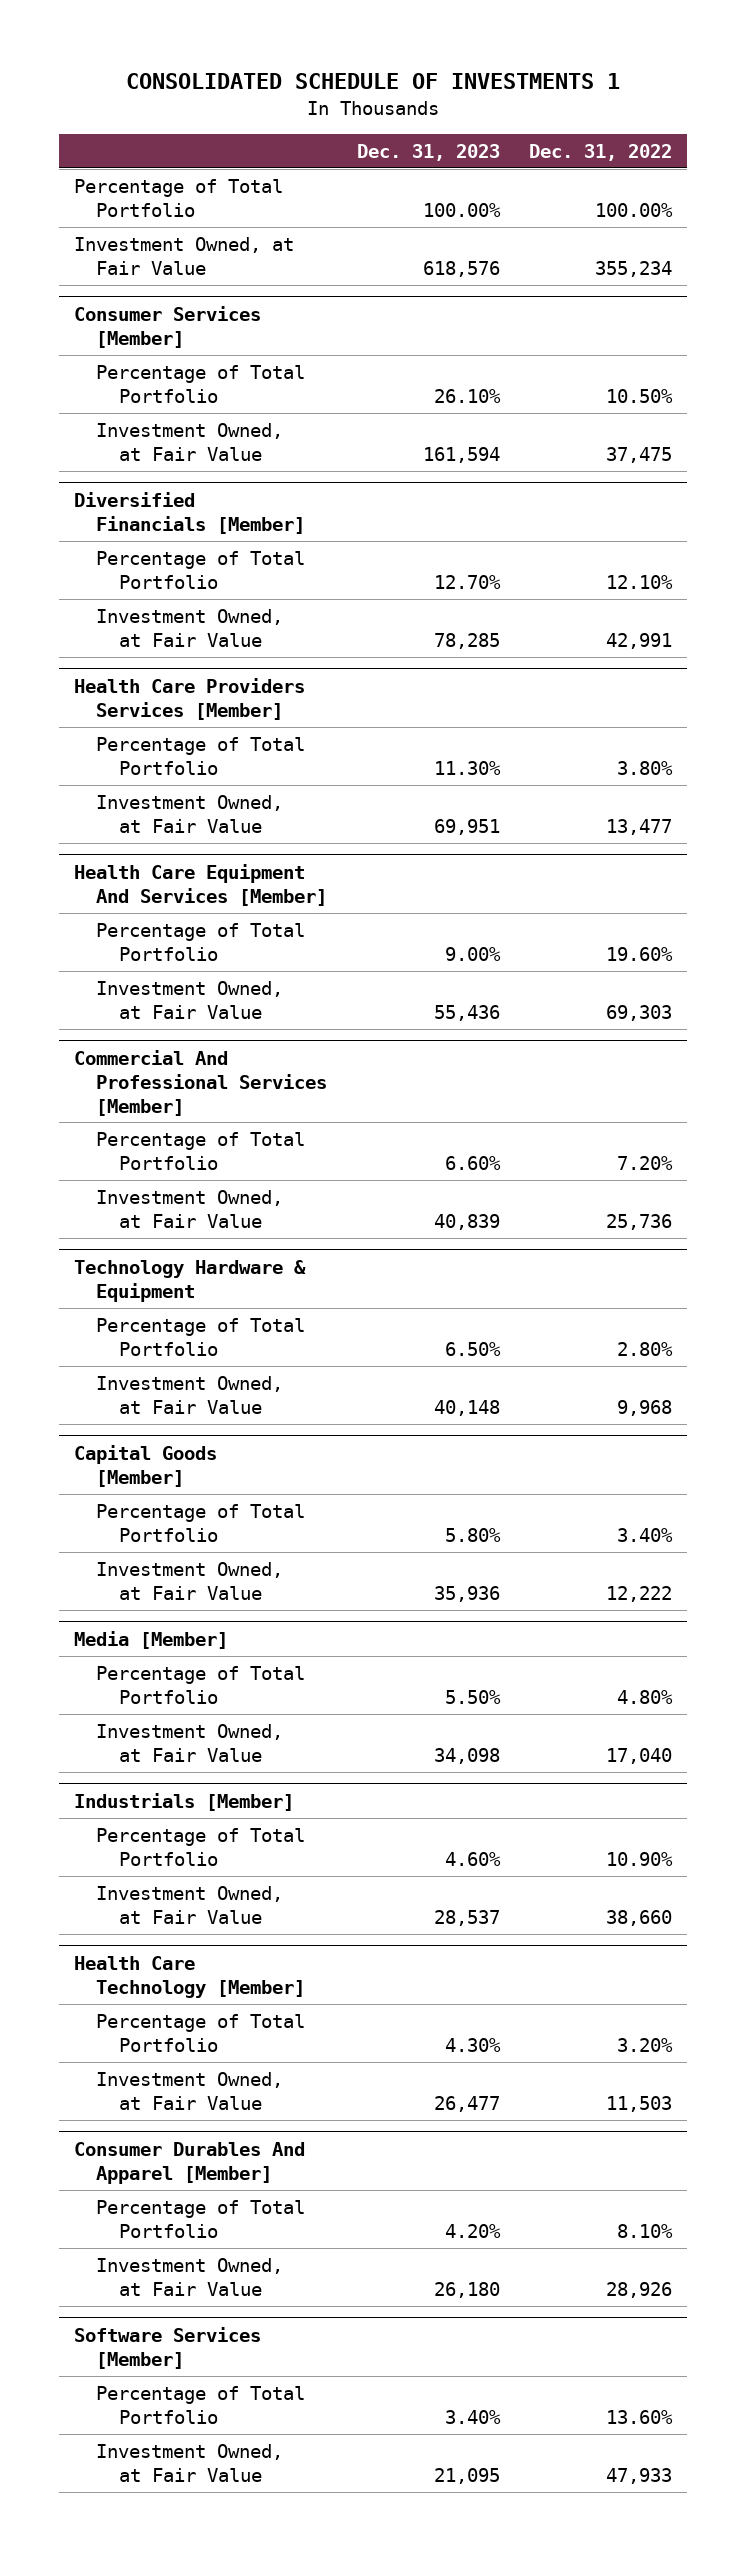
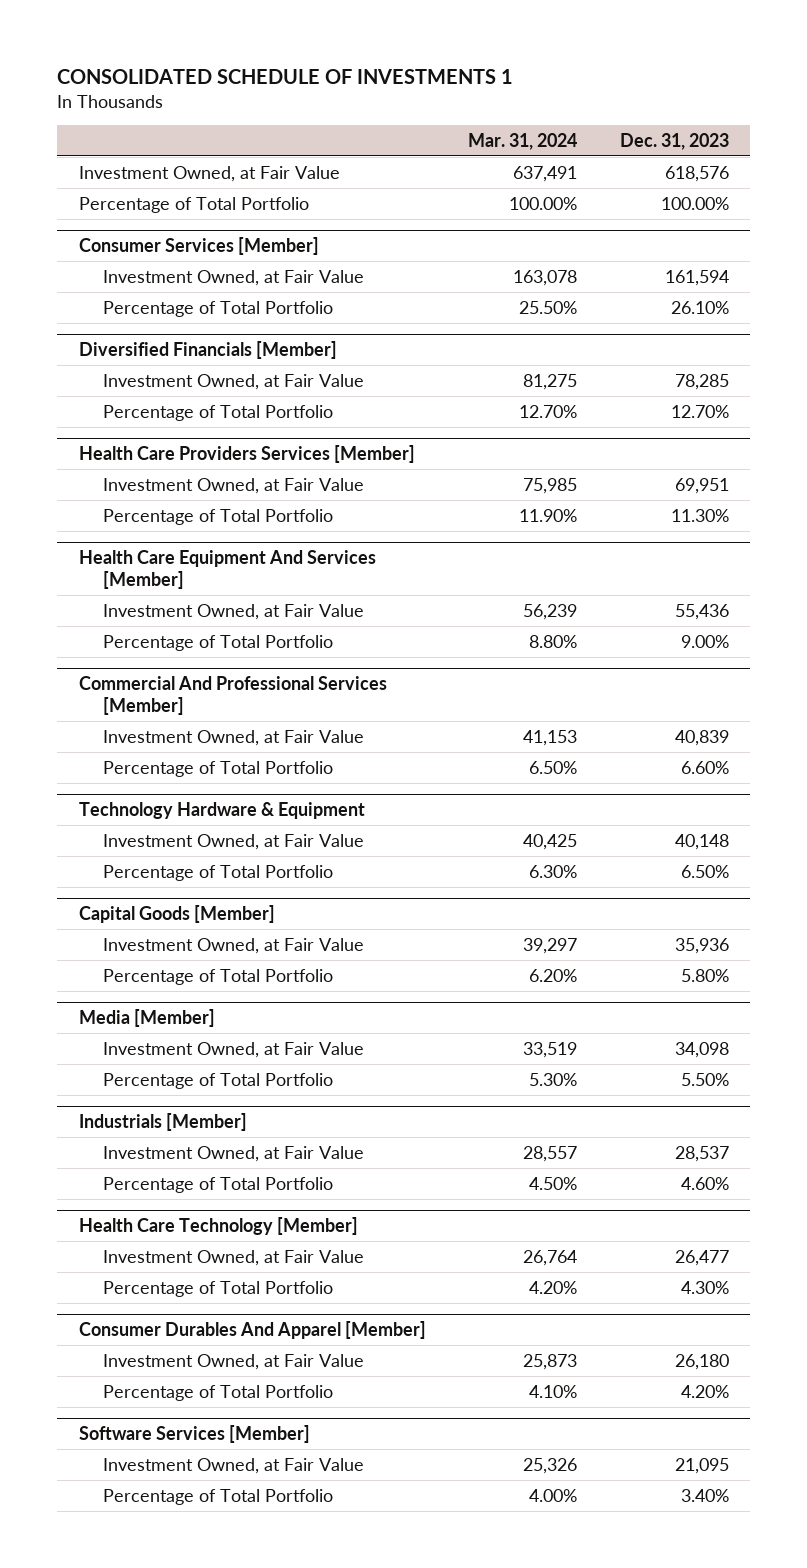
[529,143,673,161] Dec. 31, 2022 -> none
none -> [468,132,578,150] Mar. 31, 2024
[73,178,283,217] Percentage of Total Portfolio -> [78,196,309,213] Percentage of Total Portfolio
[96,364,306,403] Percentage of Total Portfolio -> [102,300,333,317] Percentage of Total Portfolio
[96,550,306,589] Percentage of Total Portfolio -> [102,404,333,421] Percentage of Total Portfolio
[96,736,306,775] Percentage of Total Portfolio -> [102,508,333,525] Percentage of Total Portfolio
[96,922,306,961] Percentage of Total Portfolio -> [102,634,333,651] Percentage of Total Portfolio
[96,1131,306,1170] Percentage of Total Portfolio -> [102,760,333,777] Percentage of Total Portfolio
[96,1317,306,1356] Percentage of Total Portfolio -> [102,864,333,881] Percentage of Total Portfolio
[96,1503,306,1542] Percentage of Total Portfolio -> [102,968,333,985] Percentage of Total Portfolio
[96,1665,306,1704] Percentage of Total Portfolio -> [102,1072,333,1089] Percentage of Total Portfolio
[96,1827,306,1866] Percentage of Total Portfolio -> [102,1176,333,1193] Percentage of Total Portfolio
[96,2013,306,2052] Percentage of Total Portfolio -> [102,1280,333,1297] Percentage of Total Portfolio
[96,2199,306,2238] Percentage of Total Portfolio -> [102,1384,333,1401] Percentage of Total Portfolio
[96,2385,306,2424] Percentage of Total Portfolio -> [102,1488,333,1505] Percentage of Total Portfolio

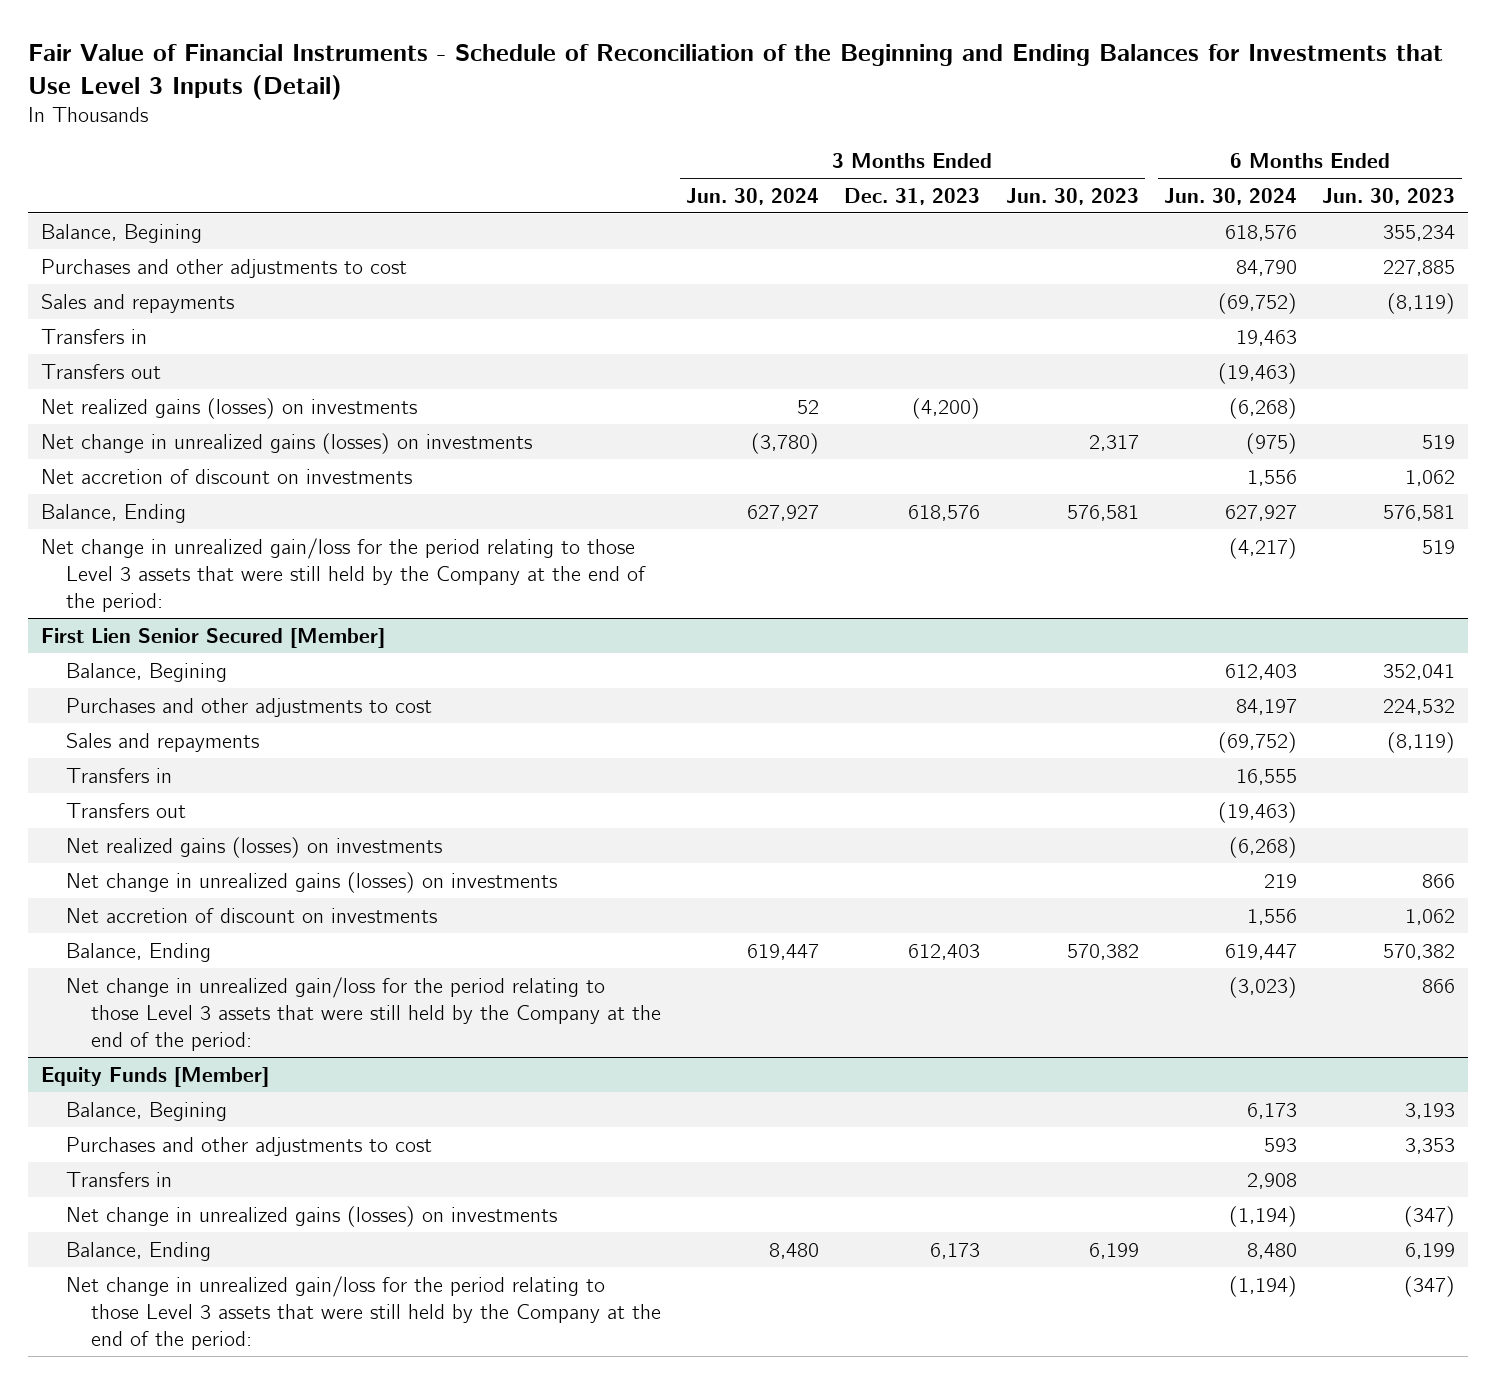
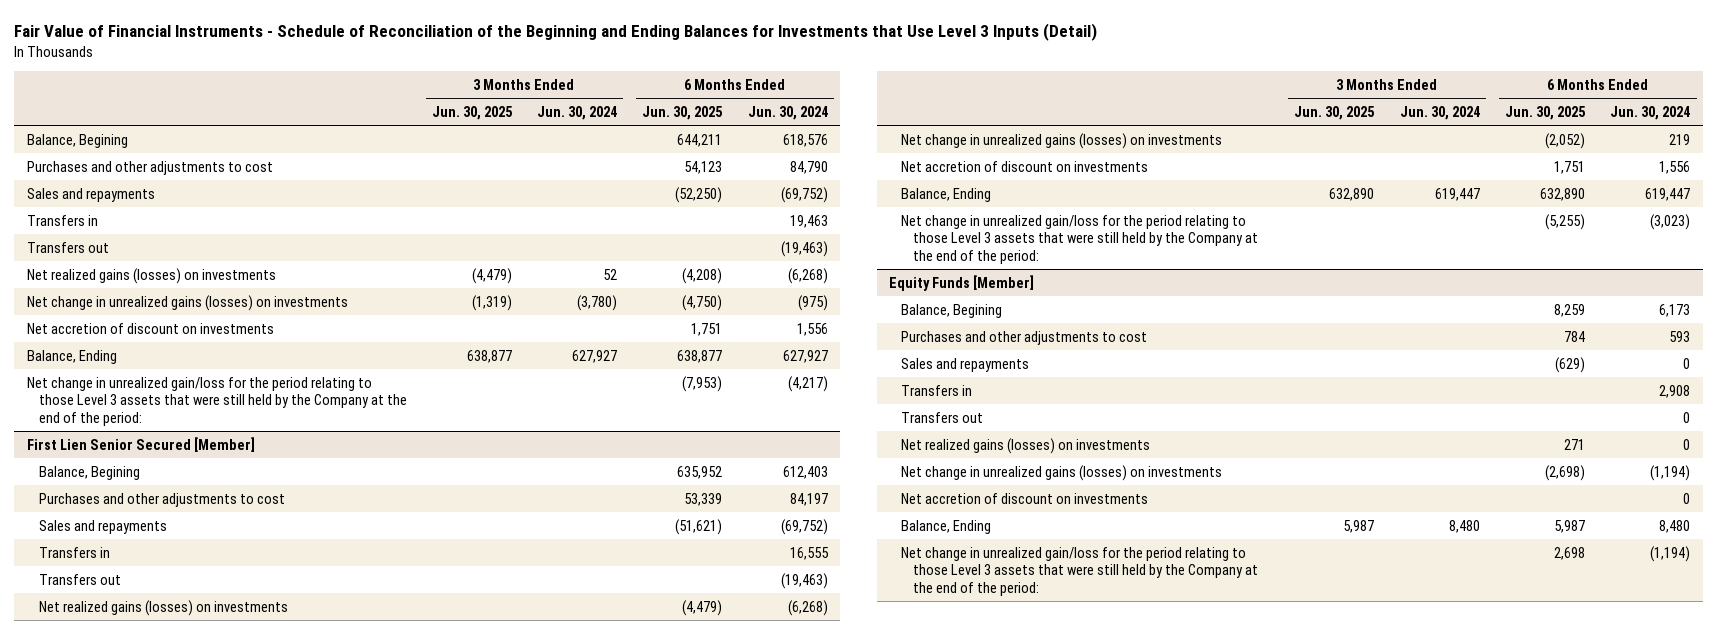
[844,187,981,205] Dec. 31, 2023 -> none
[1005,187,1139,205] Jun. 30, 2023 -> none
[1322,187,1456,205] Jun. 30, 2023 -> none
none -> [431,105,513,120] Jun. 30, 2025
none -> [642,105,724,120] Jun. 30, 2025
none -> [901,357,1030,372] Sales and repayments
none -> [901,411,984,423] Transfers out
none -> [901,437,1151,454] Net realized gains (losses) on investments
none -> [901,492,1149,504] Net accretion of discount on investments

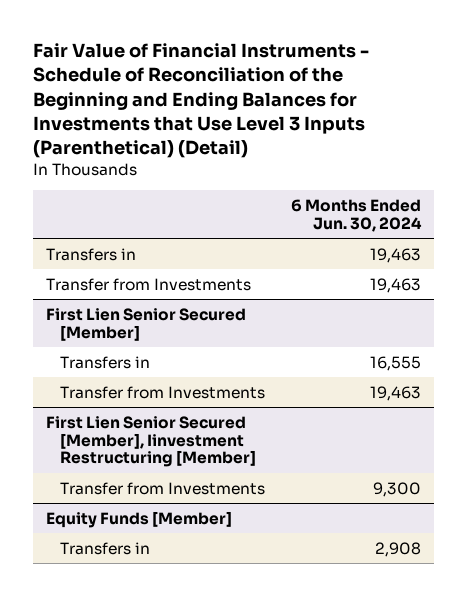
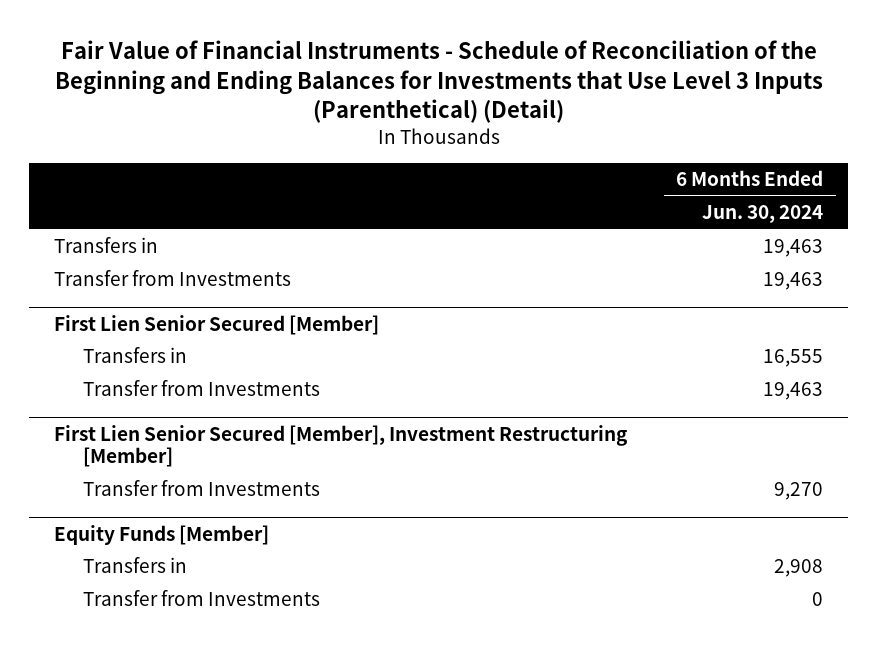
[46,415,256,468] First Lien Senior Secured [Member], Iinvestment Restructuring [Member] -> [53,424,628,468] First Lien Senior Secured [Member], Investment Restructuring [Member]
[372,481,421,497] 9,300 -> [774,482,824,501] 9,270
none -> [82,590,320,607] Transfer from Investments

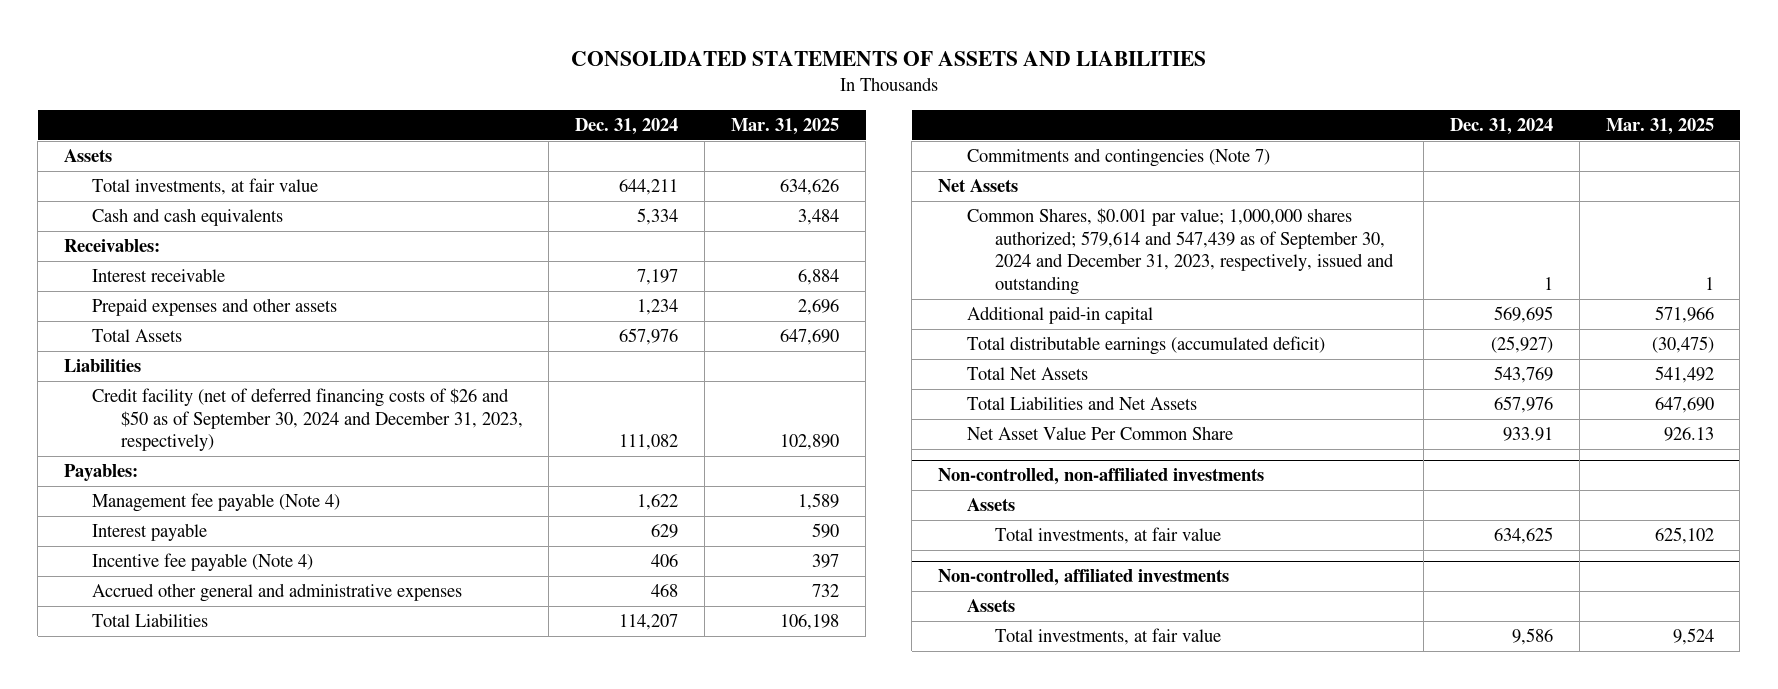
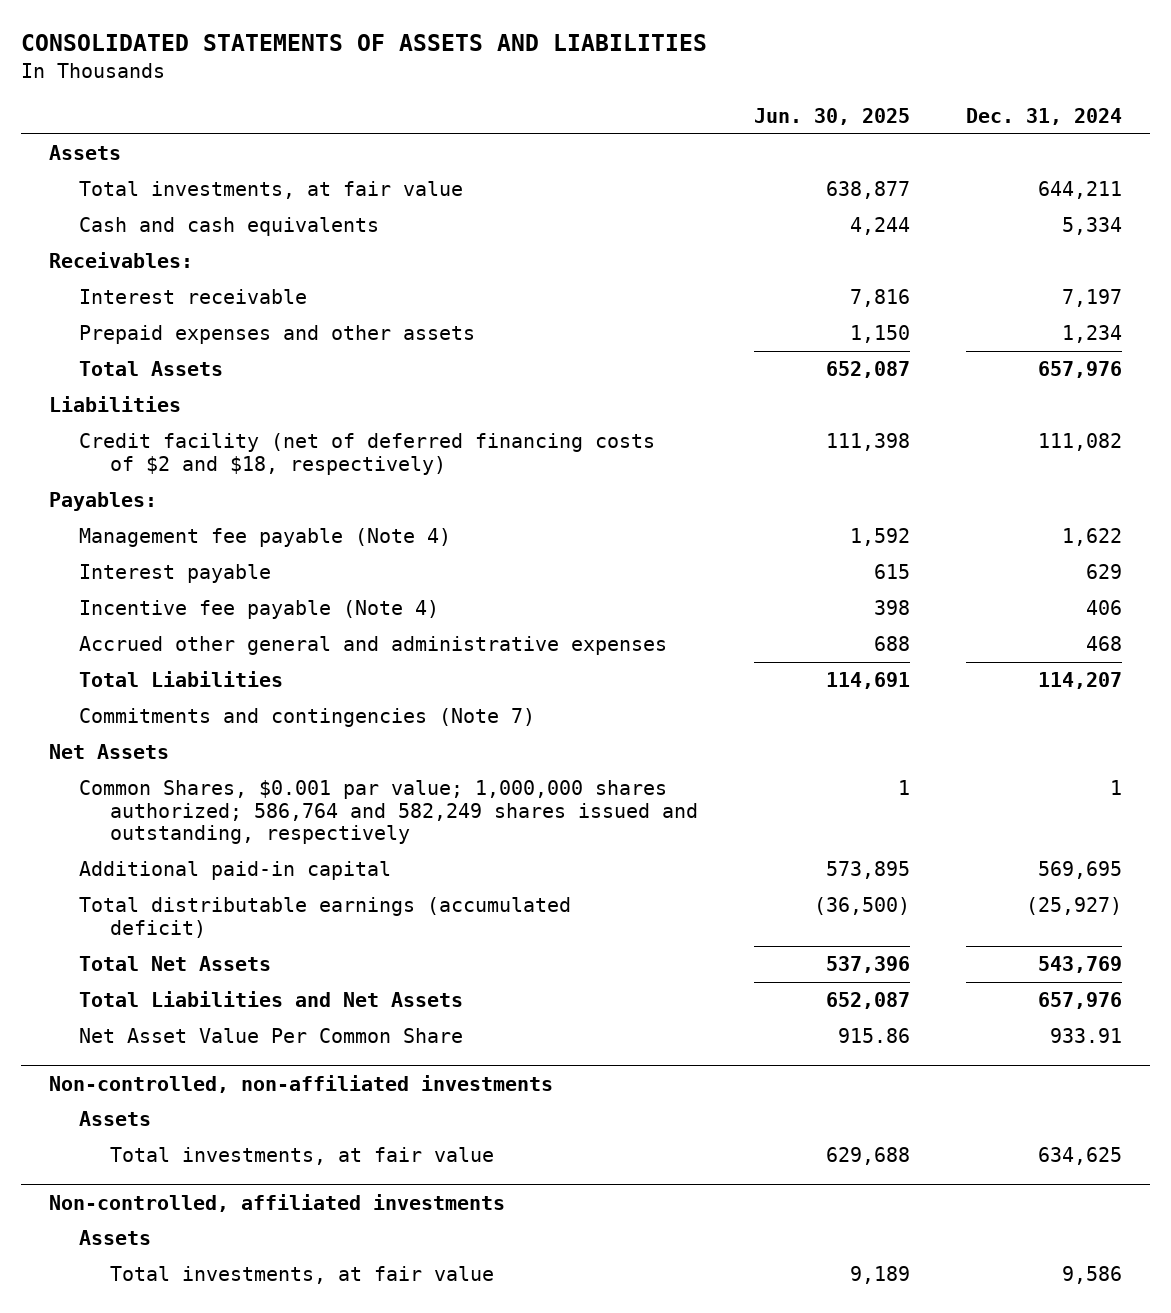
[731,117,840,135] Mar. 31, 2025 -> none
none -> [753,107,910,125] Jun. 30, 2025
[92,387,523,452] Credit facility (net of deferred financing costs of $26 and $50 as of September 30, 2024 and December 31, 2023, respectively) -> [79,433,656,475] Credit facility (net of deferred financing costs of $2 and $18, respectively)
[966,207,1394,296] Common Shares, $0.001 par value; 1,000,000 shares authorized; 579,614 and 547,439 as of September 30, 2024 and December 31, 2023, respectively, issued and outstanding -> [79,780,698,845] Common Shares, $0.001 par value; 1,000,000 shares authorized; 586,764 and 582,249 shares issued and outstanding, respectively

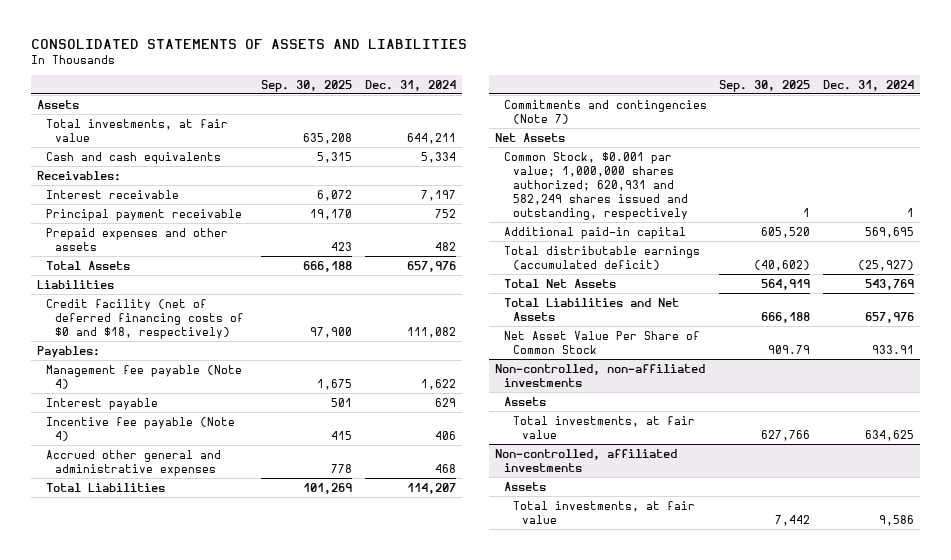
[753,107,910,125] Jun. 30, 2025 -> none
none -> [261,79,353,92] Sep. 30, 2025
none -> [46,208,243,221] Principal payment receivable
[1062,325,1123,344] 1,234 -> [434,241,456,251] 482
[79,433,656,475] Credit facility (net of deferred financing costs of $2 and $18, respectively) -> [46,298,245,339] Credit facility (net of deferred financing costs of $0 and $18, respectively)
[79,780,698,845] Common Shares, $0.001 par value; 1,000,000 shares authorized; 586,764 and 582,249 shares issued and outstanding, respectively -> [504,151,689,221] Common Stock, $0.001 par value; 1,000,000 shares authorized; 620,931 and 582,249 shares issued and outstanding, respectively
[79,1028,464,1044] Net Asset Value Per Common Share -> [504,330,701,354] Net Asset Value Per Share of Common Stock

